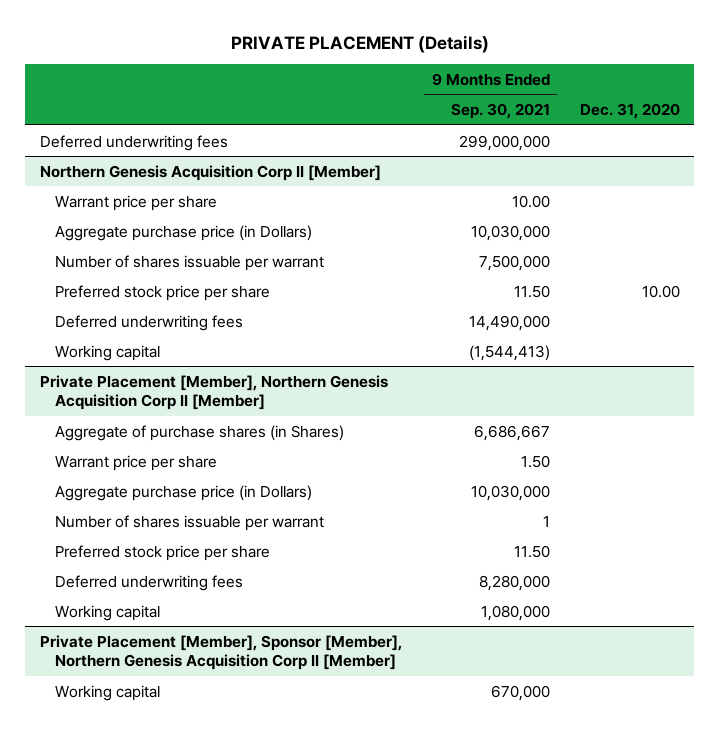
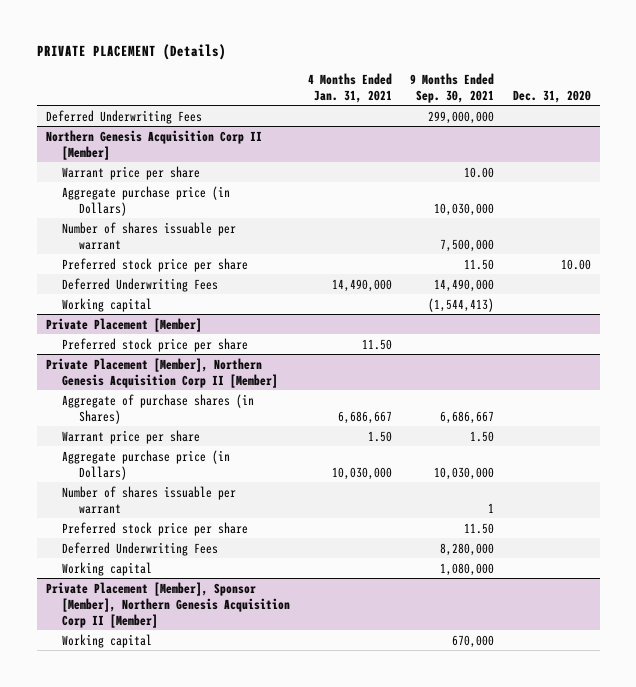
none -> [308,72,393,103] 4 Months Ended Jan. 31, 2021
[40,134,229,151] Deferred underwriting fees -> [45,109,202,124] Deferred Underwriting Fees
[54,314,243,331] Deferred underwriting fees -> [62,277,219,292] Deferred Underwriting Fees
none -> [45,317,202,332] Private Placement [Member]
none -> [62,337,249,352] Preferred stock price per share
[54,574,243,591] Deferred underwriting fees -> [62,541,219,556] Deferred Underwriting Fees

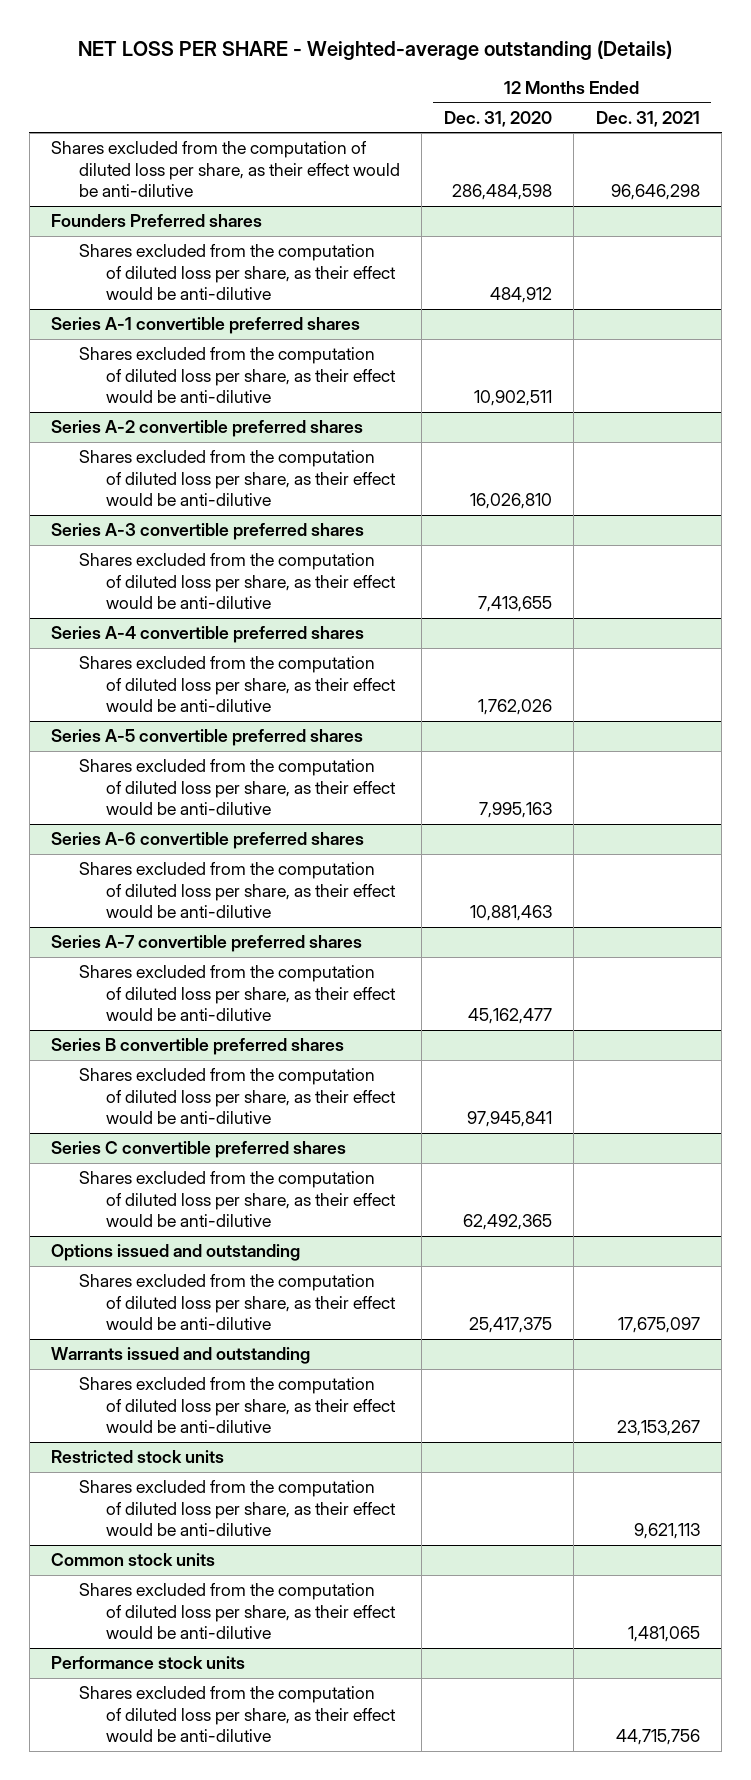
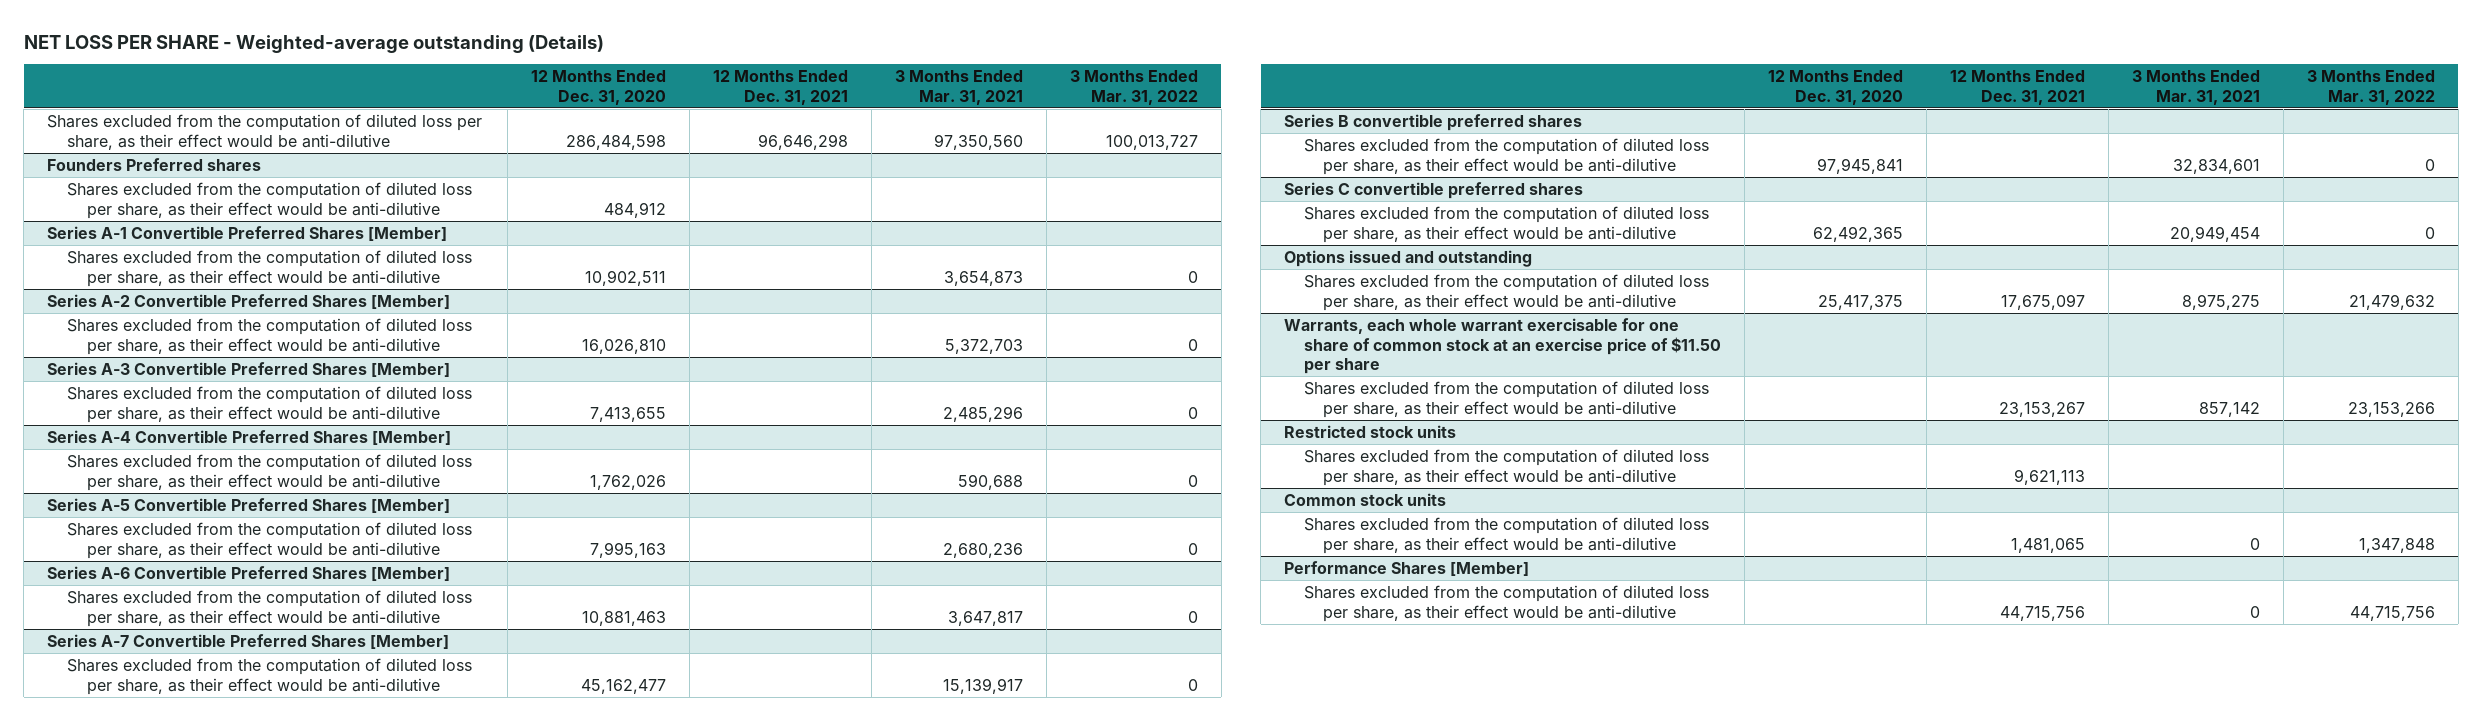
none -> [894,70,1023,105] 3 Months Ended Mar. 31, 2021
none -> [1069,70,1198,105] 3 Months Ended Mar. 31, 2022
[51,317,361,335] Series A-1 convertible preferred shares -> [47,225,448,241] Series A-1 Convertible Preferred Shares [Member]
[51,420,364,438] Series A-2 convertible preferred shares -> [47,293,451,309] Series A-2 Convertible Preferred Shares [Member]
[51,523,365,541] Series A-3 convertible preferred shares -> [47,361,451,377] Series A-3 Convertible Preferred Shares [Member]
[51,626,365,644] Series A-4 convertible preferred shares -> [47,429,452,445] Series A-4 Convertible Preferred Shares [Member]
[51,729,364,747] Series A-5 convertible preferred shares -> [47,497,451,513] Series A-5 Convertible Preferred Shares [Member]
[51,832,365,850] Series A-6 convertible preferred shares -> [47,565,451,581] Series A-6 Convertible Preferred Shares [Member]
[51,935,363,953] Series A-7 convertible preferred shares -> [47,633,450,649] Series A-7 Convertible Preferred Shares [Member]
[51,1347,311,1365] Warrants issued and outstanding -> [1284,317,1721,375] Warrants, each whole warrant exercisable for one share of common stock at an exercise price of $11.50 per share
[51,1656,246,1670] Performance stock units -> [1284,560,1530,576] Performance Shares [Member]

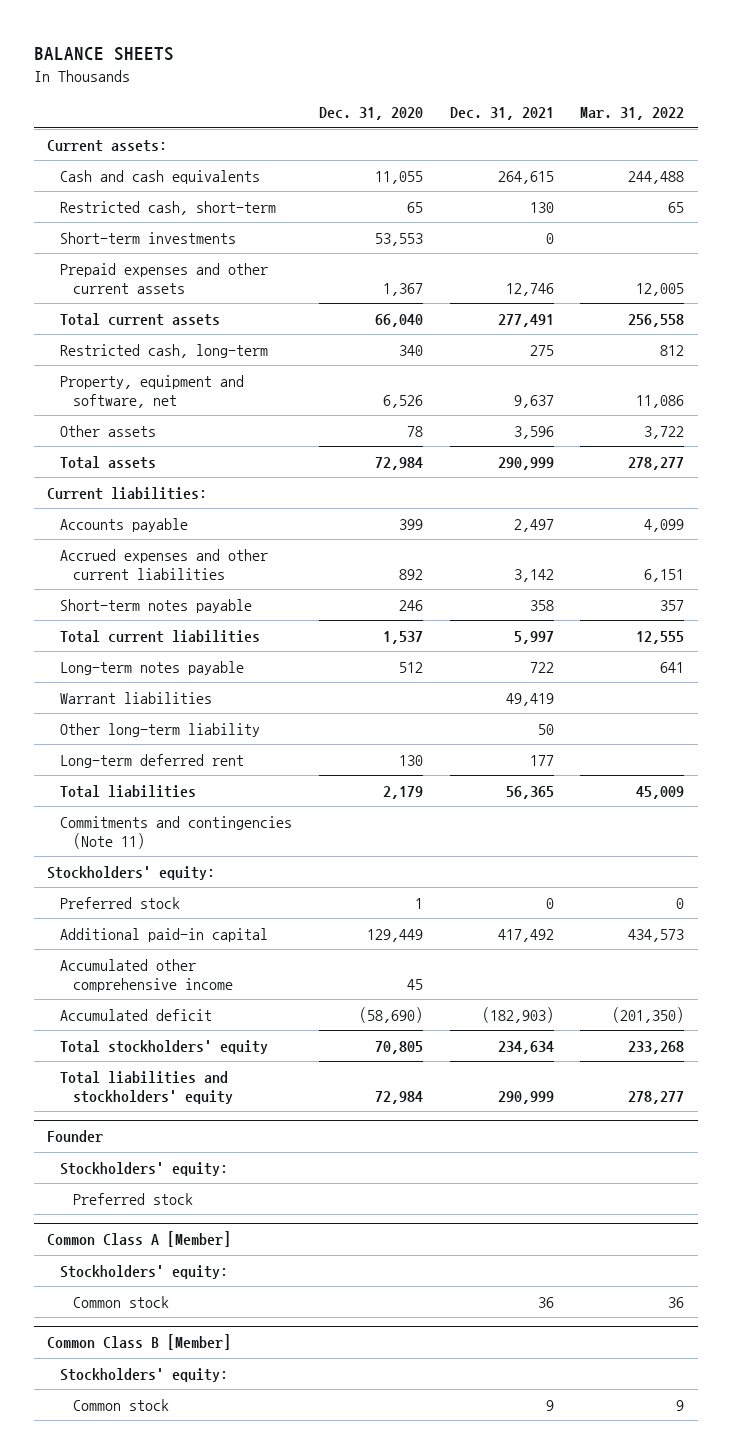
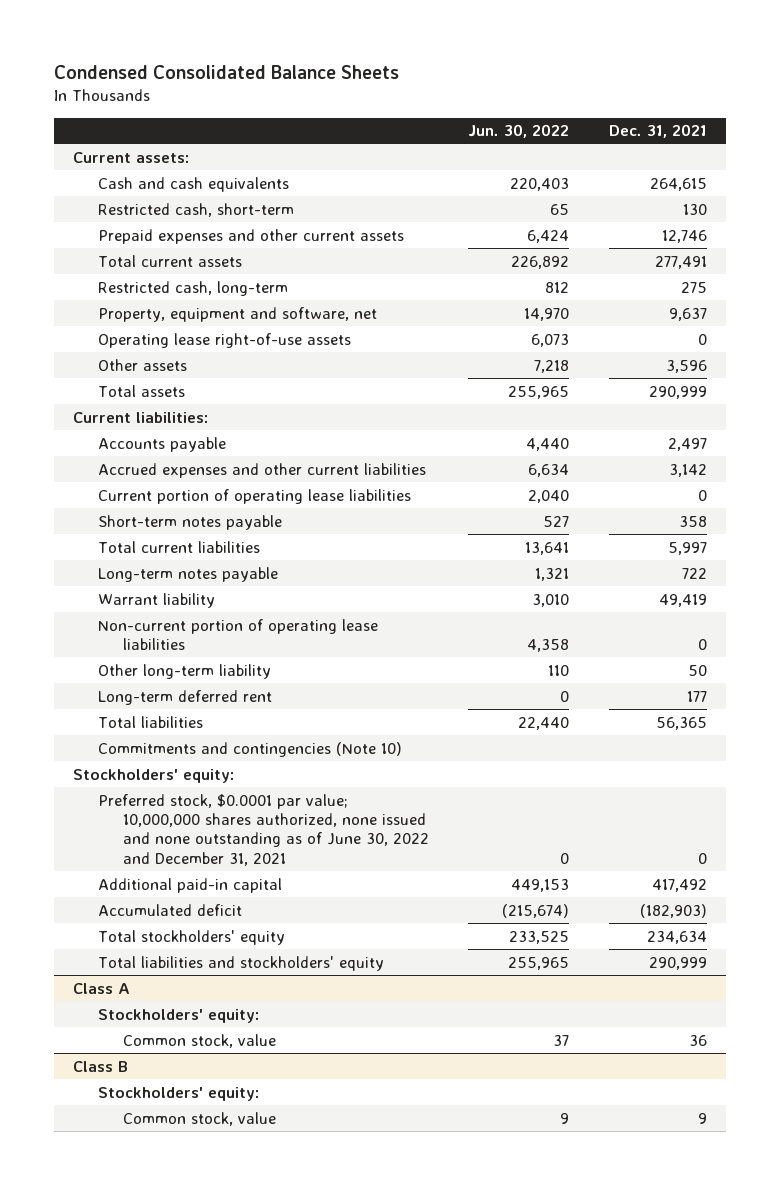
[34,46,175,61] BALANCE SHEETS -> [53,65,399,80] Condensed Consolidated Balance Sheets
[318,107,423,121] Dec. 31, 2020 -> none
[580,107,685,121] Mar. 31, 2022 -> none
none -> [468,124,570,139] Jun. 30, 2022
[60,231,237,244] Short-term investments -> none
none -> [98,332,352,348] Operating lease right-of-use assets
none -> [98,488,412,504] Current portion of operating lease liabilities
[60,691,213,704] Warrant liabilities -> [98,592,216,608] Warrant liability
none -> [98,618,379,650] Non-current portion of operating lease liabilities
[60,815,293,849] Commitments and contingencies (Note 11) -> [98,741,403,757] Commitments and contingencies (Note 10)
[60,896,181,909] Preferred stock -> [98,793,429,866] Preferred stock, $0.0001 par value; 10,000,000 shares authorized, none issued and none outstanding as of June 30, 2022 and December 31, 2021
[60,958,233,992] Accumulated other comprehensive income -> none
[47,1130,104,1143] Founder -> none
[60,1161,229,1176] Stockholders' equity: -> none
[72,1192,193,1205] Preferred stock -> none
[47,1231,232,1248] Common Class A [Member] -> [73,982,131,994] Class A
[72,1295,169,1308] Common stock -> [122,1033,276,1048] Common stock, value
[47,1334,232,1351] Common Class B [Member] -> [73,1060,129,1072] Class B
[72,1398,169,1411] Common stock -> [122,1111,276,1126] Common stock, value

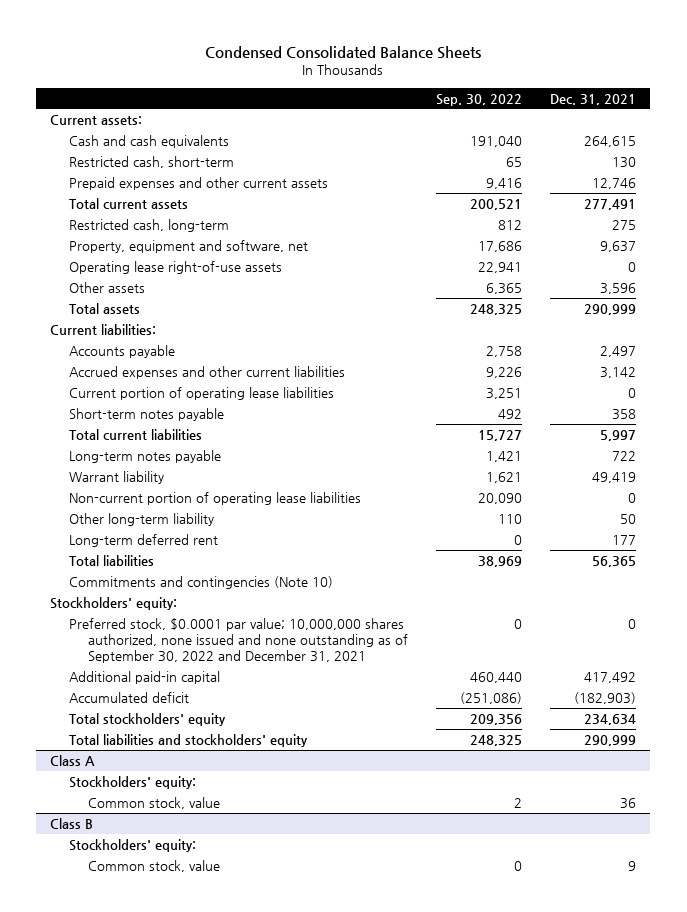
[468,124,570,139] Jun. 30, 2022 -> none
none -> [436,93,523,106] Sep. 30, 2022
[98,793,429,866] Preferred stock, $0.0001 par value; 10,000,000 shares authorized, none issued and none outstanding as of June 30, 2022 and December 31, 2021 -> [69,617,409,663] Preferred stock, $0.0001 par value; 10,000,000 shares authorized, none issued and none outstanding as of September 30, 2022 and December 31, 2021

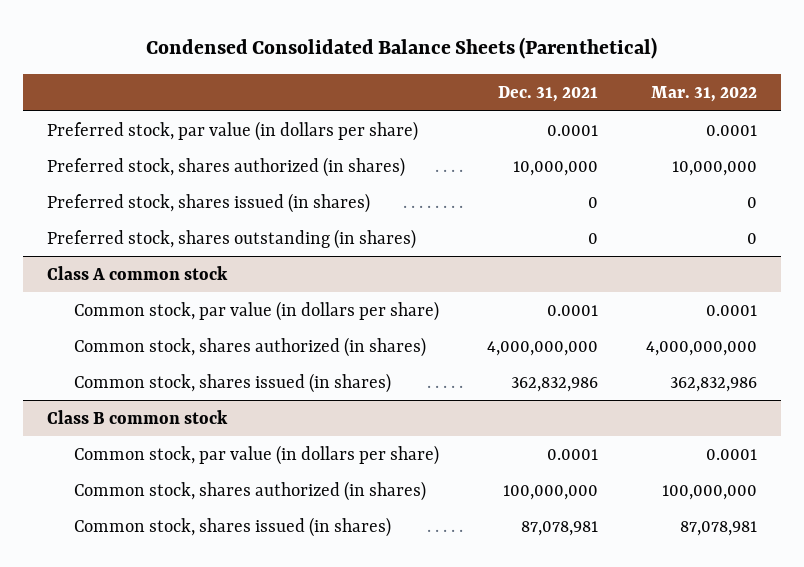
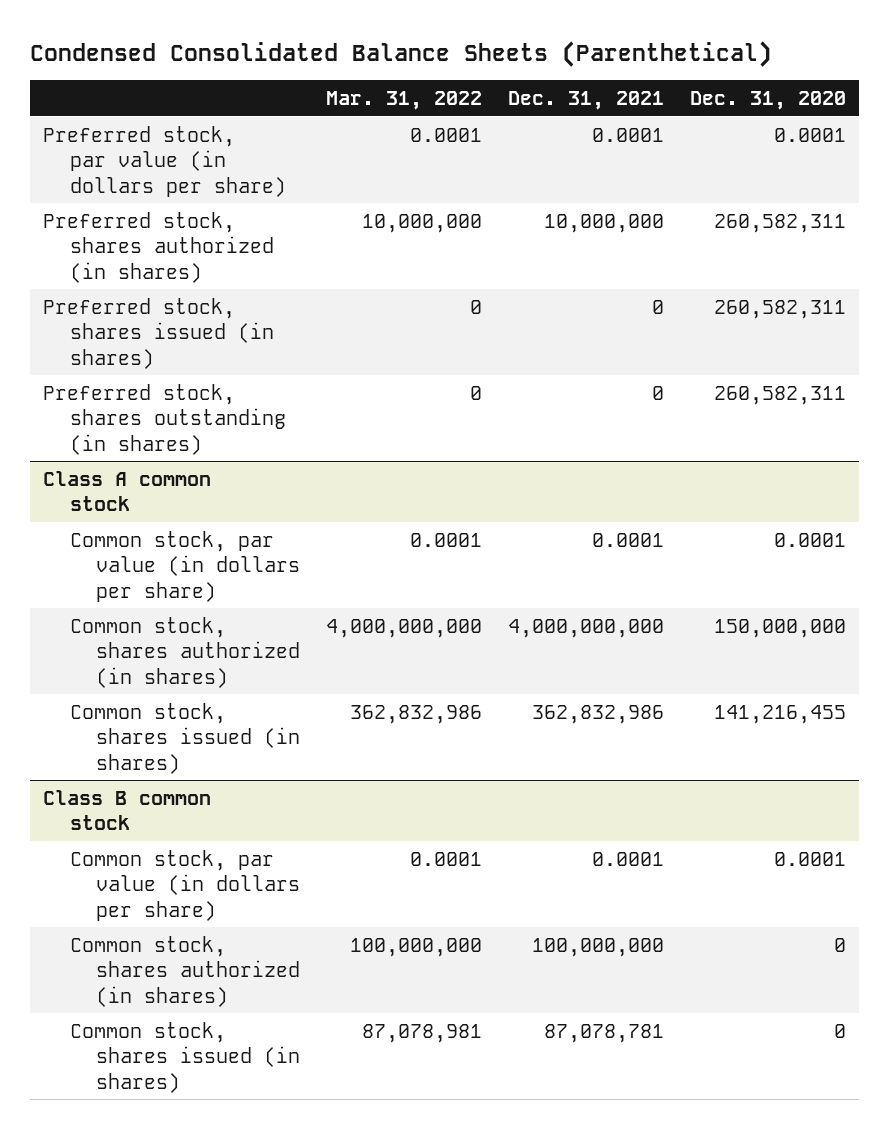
none -> [690,91,847,111] Dec. 31, 2020
[520,520,598,536] 87,078,981 -> [544,1023,665,1043] 87,078,781

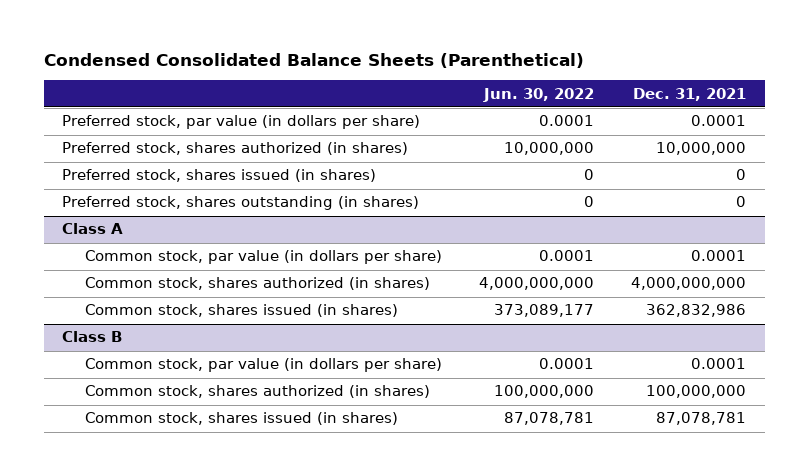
[326,91,483,111] Mar. 31, 2022 -> none
[690,91,847,111] Dec. 31, 2020 -> none
none -> [483,87,595,102] Jun. 30, 2022
[42,470,211,512] Class A common stock -> [62,223,124,235] Class A
[42,789,211,831] Class B common stock -> [62,331,123,343] Class B

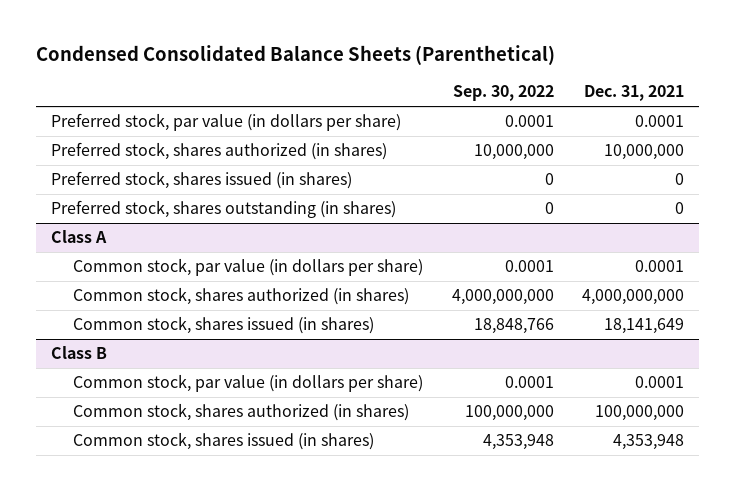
[483,87,595,102] Jun. 30, 2022 -> none
none -> [452,85,554,102] Sep. 30, 2022
[646,304,747,318] 362,832,986 -> [604,318,685,335] 18,141,649
[656,412,747,426] 87,078,781 -> [613,434,685,451] 4,353,948

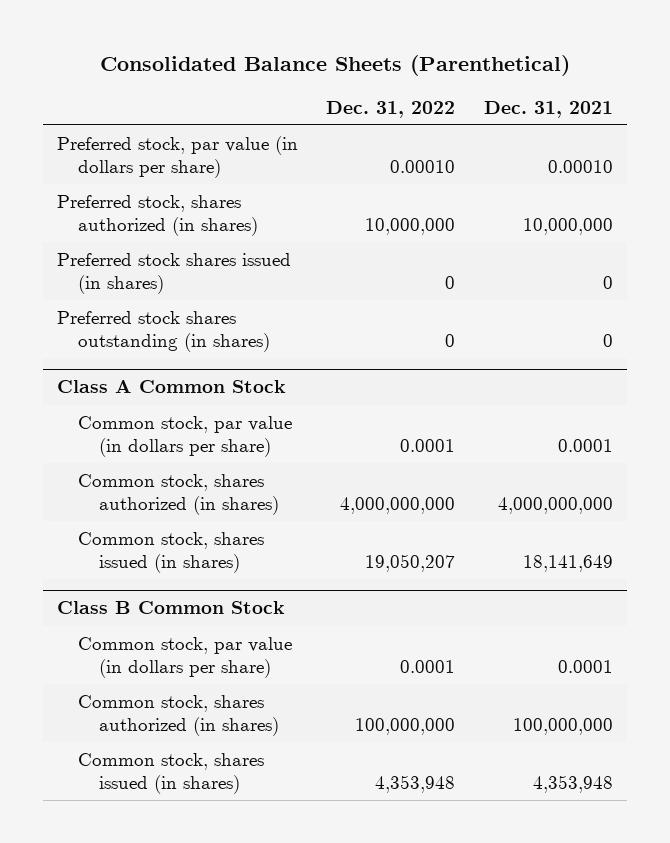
[36,44,556,65] Condensed Consolidated Balance Sheets (Parenthetical) -> [99,55,570,77] Consolidated Balance Sheets (Parenthetical)
[452,85,554,102] Sep. 30, 2022 -> none
none -> [326,100,456,118] Dec. 31, 2022
[635,115,685,128] 0.0001 -> [547,159,613,173] 0.00010
[50,171,352,190] Preferred stock, shares issued (in shares) -> [57,252,292,294] Preferred stock shares issued (in shares)
[50,200,396,219] Preferred stock, shares outstanding (in shares) -> [57,310,270,352] Preferred stock shares outstanding (in shares)
[50,230,107,244] Class A -> [57,380,287,394] Class A Common Stock
[50,346,107,360] Class B -> [57,601,286,615] Class B Common Stock

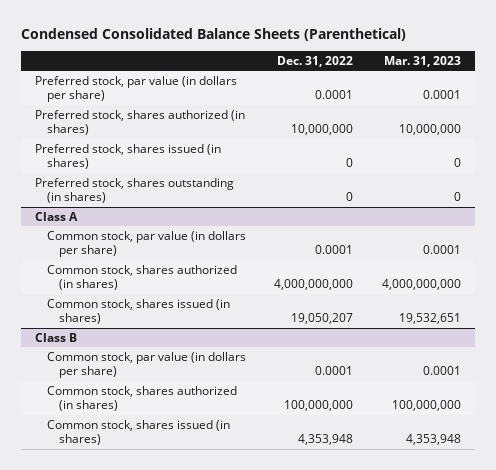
[99,55,570,77] Consolidated Balance Sheets (Parenthetical) -> [20,28,406,42] Condensed Consolidated Balance Sheets (Parenthetical)
[483,100,613,118] Dec. 31, 2021 -> none
none -> [383,55,461,67] Mar. 31, 2023
[390,159,456,173] 0.00010 -> [315,90,354,100] 0.0001
[57,252,292,294] Preferred stock shares issued (in shares) -> [34,143,221,170] Preferred stock, shares issued (in shares)
[57,310,270,352] Preferred stock shares outstanding (in shares) -> [34,177,234,204] Preferred stock, shares outstanding (in shares)
[57,380,287,394] Class A Common Stock -> [34,211,78,221] Class A
[57,601,286,615] Class B Common Stock -> [34,332,77,342] Class B

